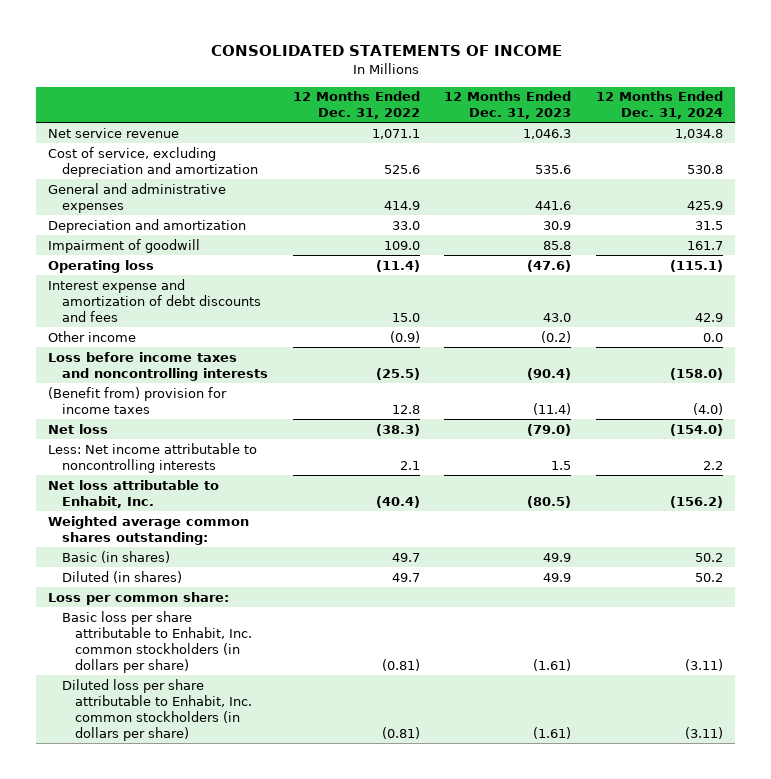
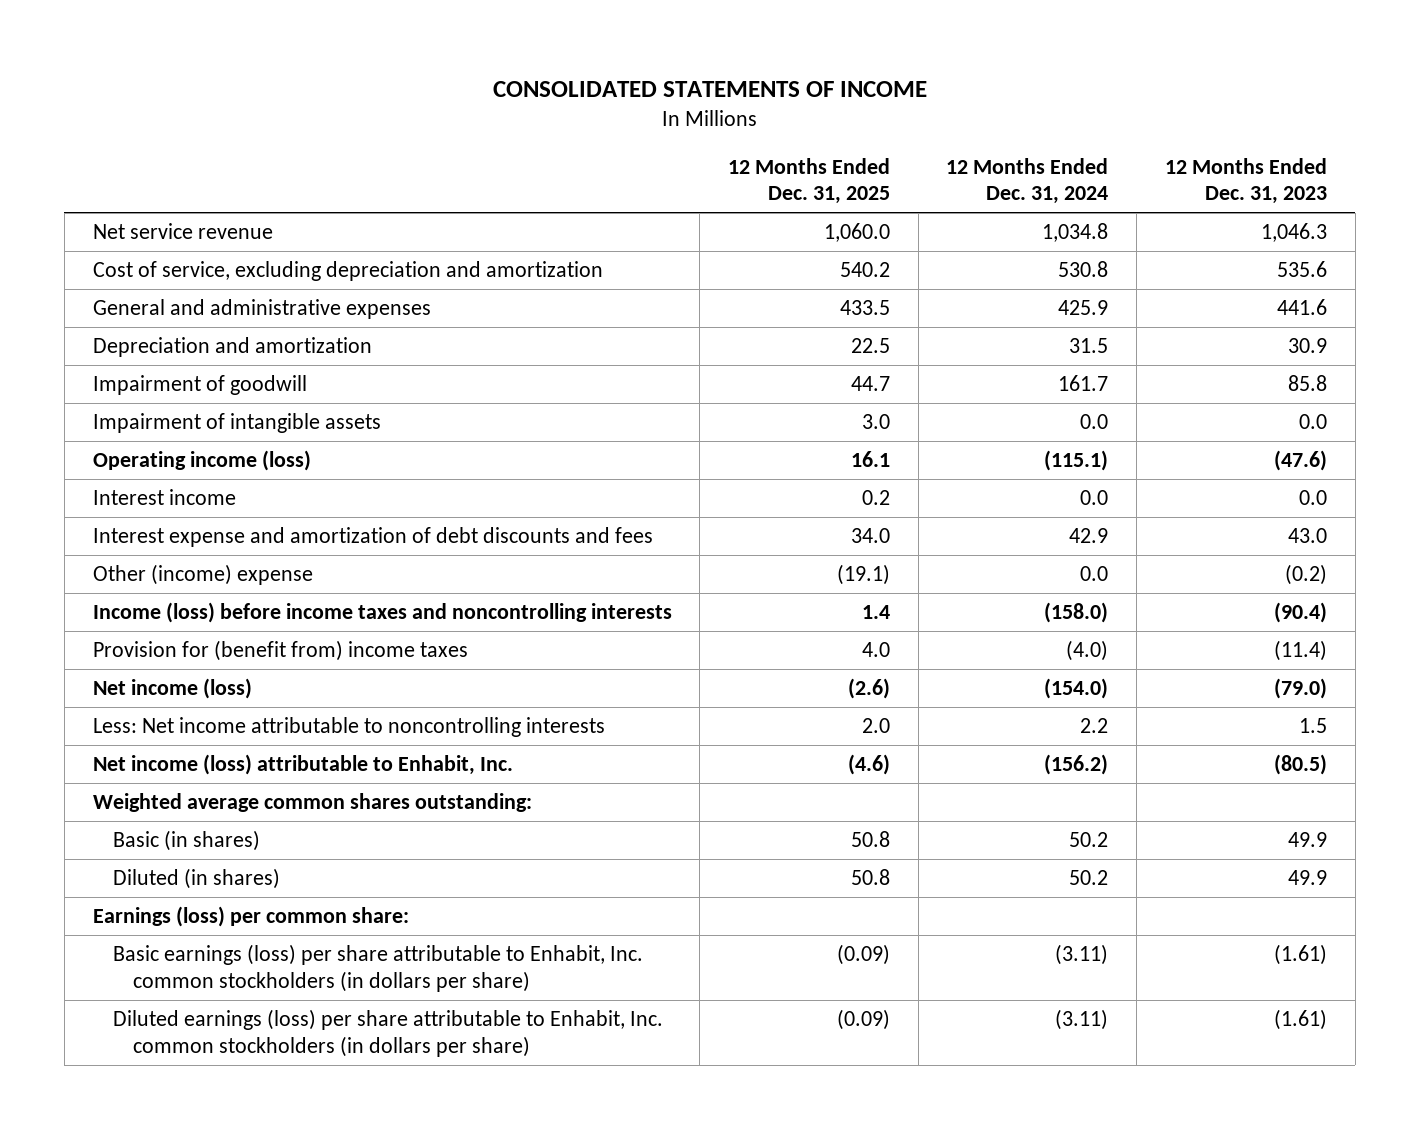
[292,91,420,120] 12 Months Ended Dec. 31, 2022 -> none
none -> [728,157,891,204] 12 Months Ended Dec. 31, 2025
none -> [92,413,381,434] Impairment of intangible assets
[48,259,155,273] Operating loss -> [92,450,311,472] Operating income (loss)
none -> [92,489,236,506] Interest income
[48,330,137,342] Other income -> [92,564,313,586] Other (income) expense
[48,351,268,381] Loss before income taxes and noncontrolling interests -> [92,602,672,624] Income (loss) before income taxes and noncontrolling interests
[48,386,228,414] (Benefit from) provision for income taxes -> [92,640,468,662] Provision for (benefit from) income taxes
[48,423,109,434] Net loss -> [92,678,252,700] Net income (loss)
[48,479,220,508] Net loss attributable to Enhabit, Inc. -> [92,754,513,776] Net income (loss) attributable to Enhabit, Inc.
[48,591,230,605] Loss per common share: -> [92,906,409,928] Earnings (loss) per common share:
[61,610,253,673] Basic loss per share attributable to Enhabit, Inc. common stockholders (in dollars per share) -> [112,944,643,992] Basic earnings (loss) per share attributable to Enhabit, Inc. common stockholders (in dollars per share)
[61,678,253,741] Diluted loss per share attributable to Enhabit, Inc. common stockholders (in dollars per share) -> [112,1009,663,1057] Diluted earnings (loss) per share attributable to Enhabit, Inc. common stockholders (in dollars per share)

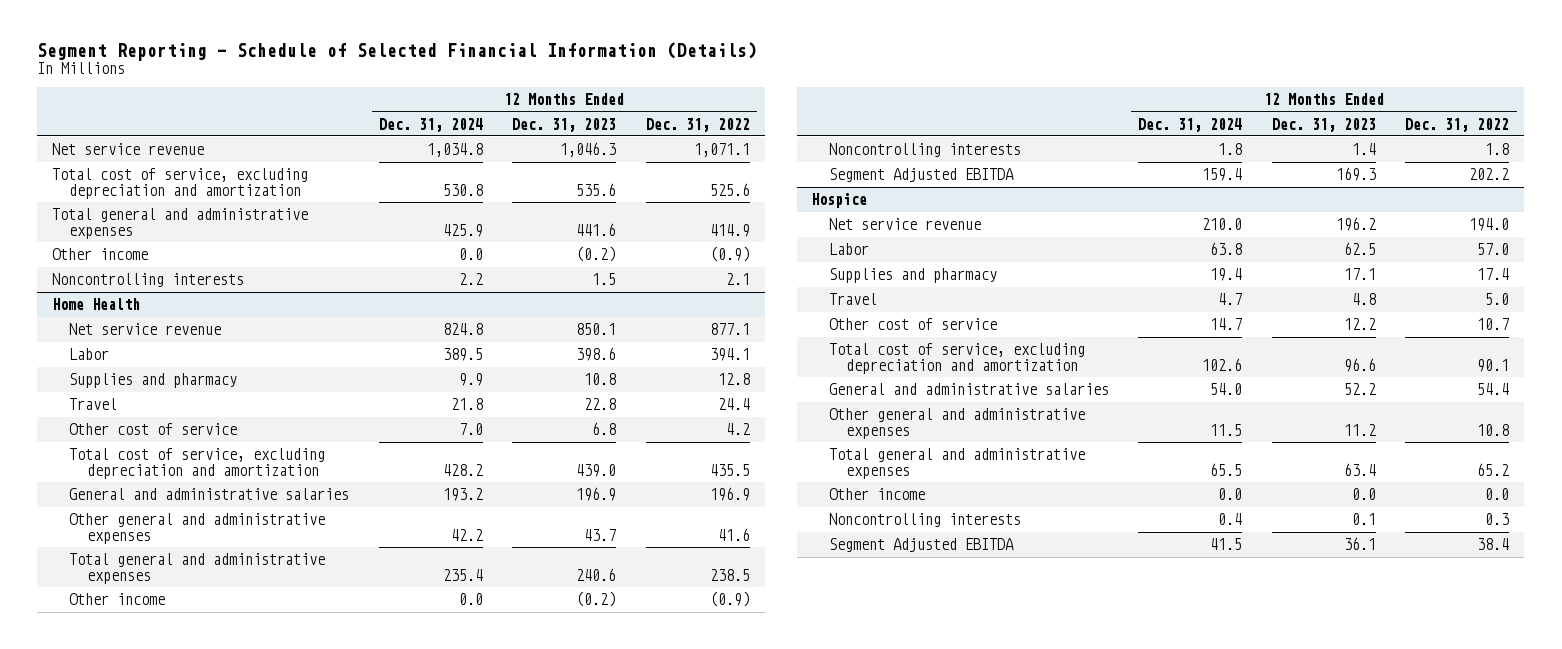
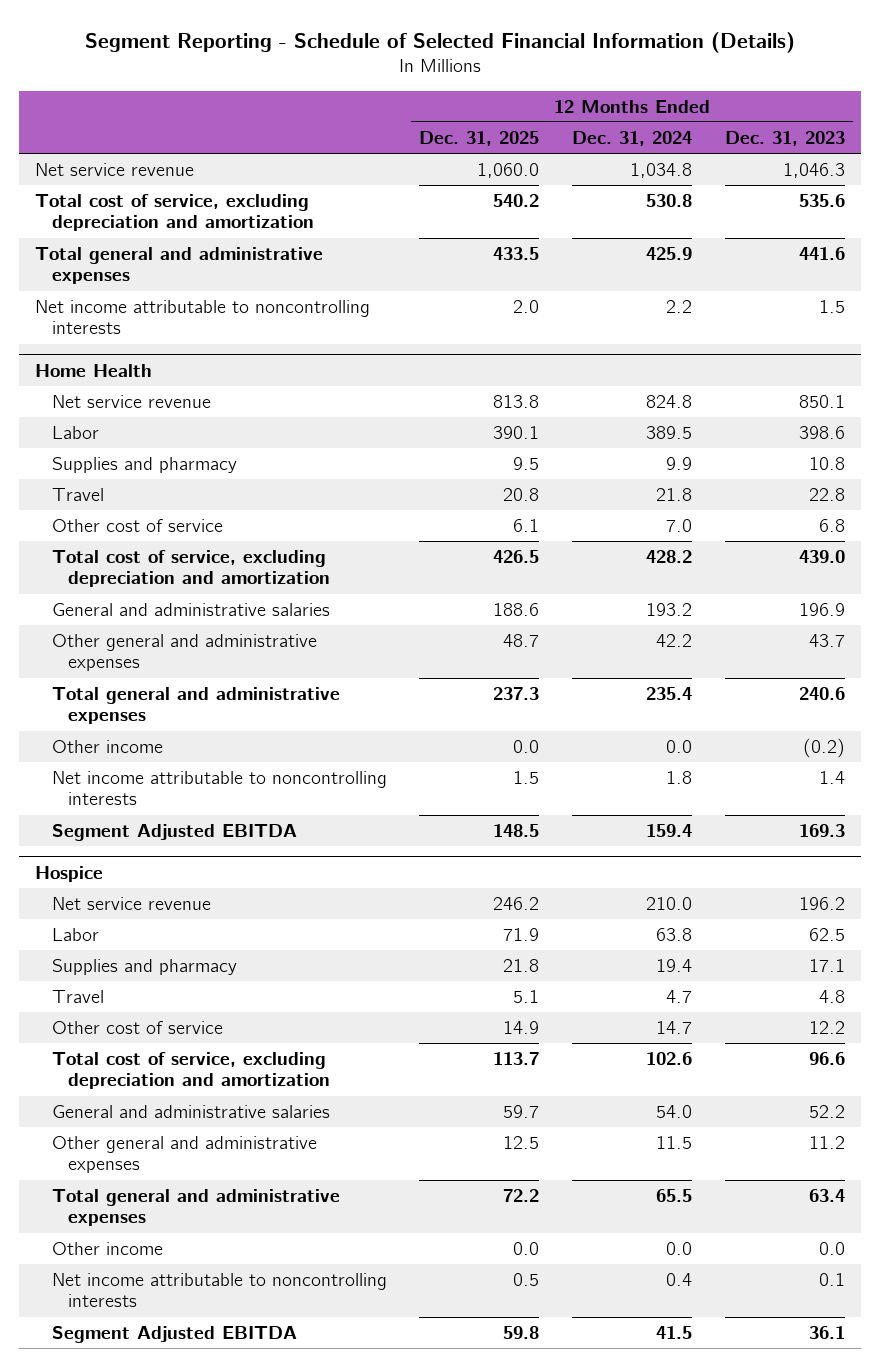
[646,117,751,132] Dec. 31, 2022 -> none
none -> [419,130,540,146] Dec. 31, 2025
[52,248,149,261] Other income -> none
[52,273,245,288] Noncontrolling interests -> [35,299,371,335] Net income attributable to noncontrolling interests
[828,143,1021,158] Noncontrolling interests -> [51,770,387,806] Net income attributable to noncontrolling interests
[828,513,1021,528] Noncontrolling interests -> [51,1272,387,1308] Net income attributable to noncontrolling interests

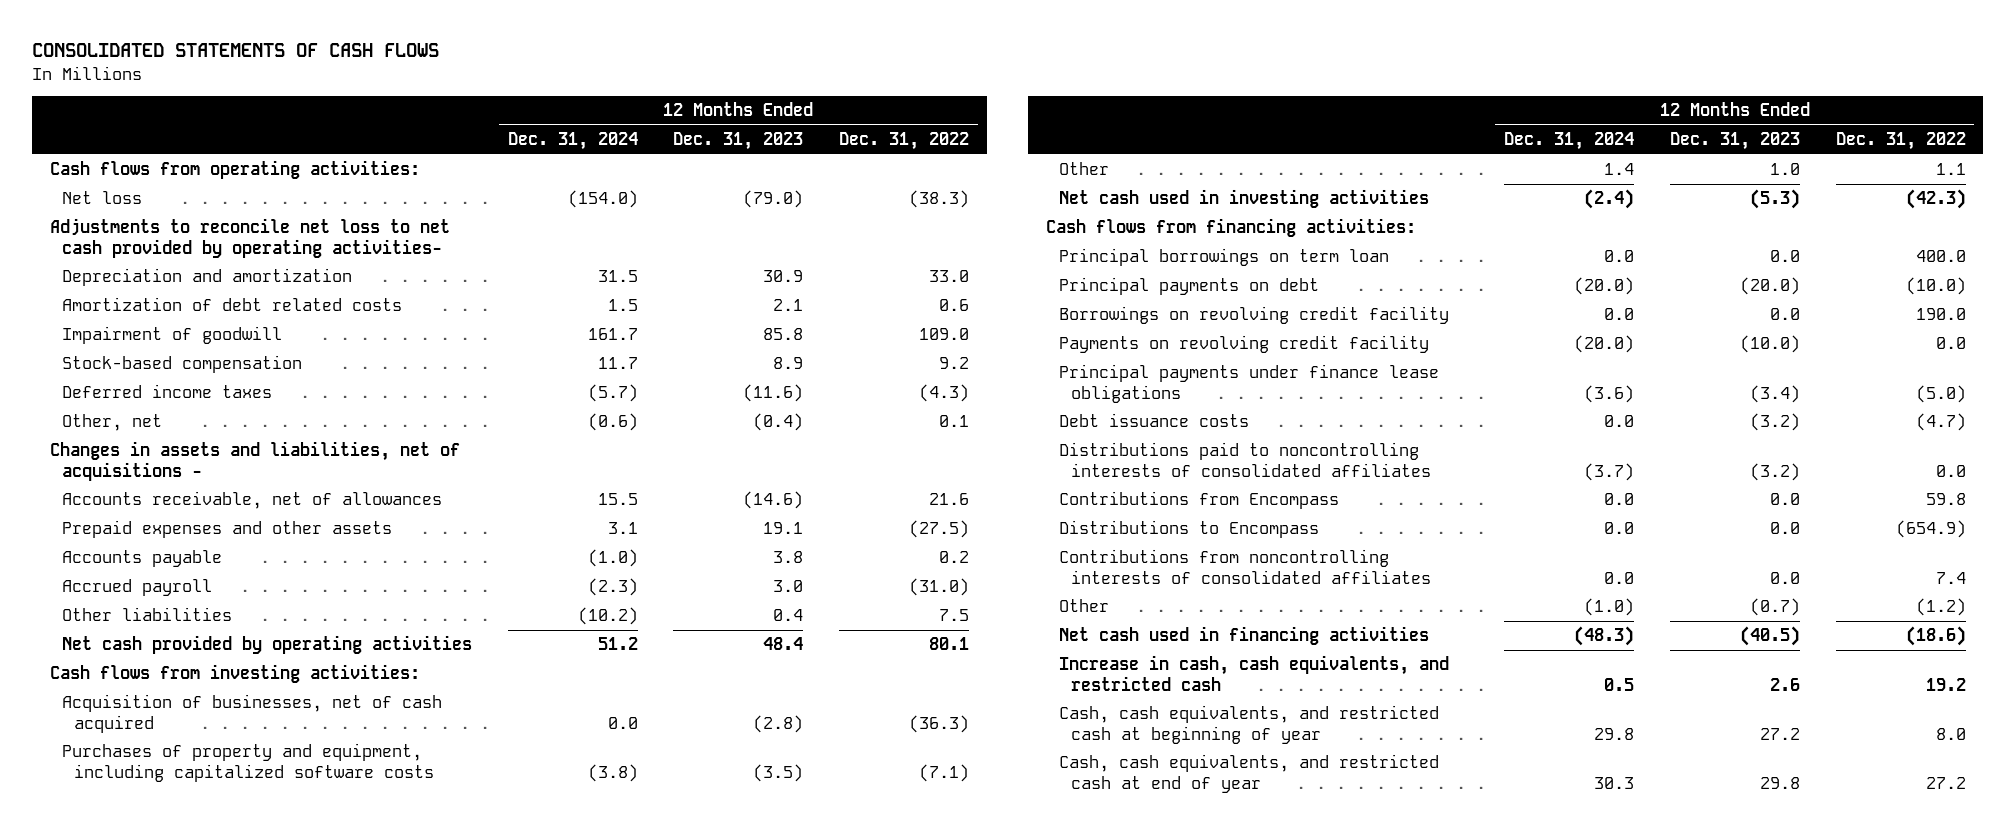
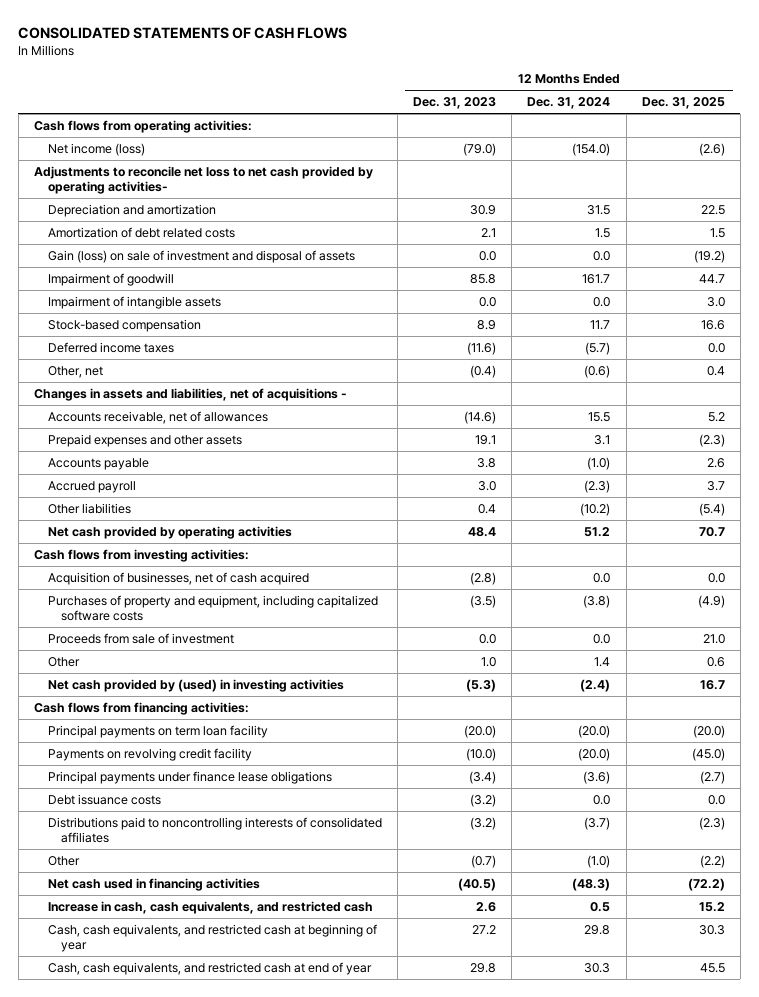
[839,132,970,151] Dec. 31, 2022 -> none
none -> [641,97,725,110] Dec. 31, 2025
[62,191,143,205] Net loss -> [47,142,145,156] Net income (loss)
none -> [47,249,355,263] Gain (loss) on sale of investment and disposal of assets
none -> [47,295,221,309] Impairment of intangible assets
none -> [47,632,234,644] Proceeds from sale of investment
[1058,189,1429,209] Net cash used in investing activities -> [47,678,344,692] Net cash provided by (used) in investing activities
[1058,248,1389,267] Principal borrowings on term loan -> none
[1058,306,1449,325] Borrowings on revolving credit facility -> none
[1058,277,1319,296] Principal payments on debt -> [47,724,268,738] Principal payments on term loan facility
[1058,491,1339,510] Contributions from Encompass -> none
[1058,520,1319,539] Distributions to Encompass -> none
[1058,549,1431,584] Contributions from noncontrolling interests of consolidated affiliates -> none

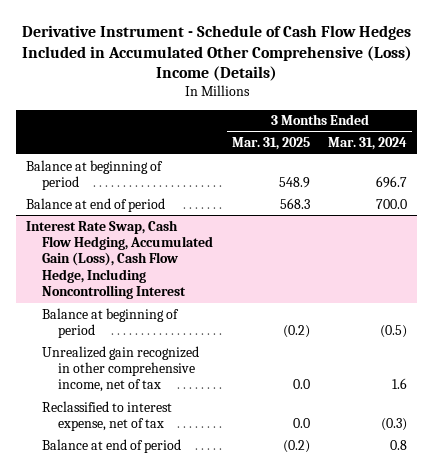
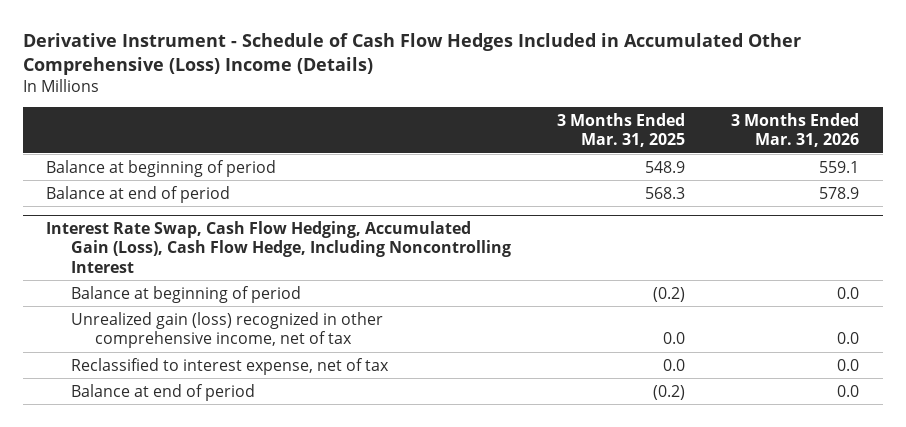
[328,137,408,151] Mar. 31, 2024 -> none
none -> [731,112,860,148] 3 Months Ended Mar. 31, 2026
[41,345,199,393] Unrealized gain recognized in other comprehensive income, net of tax -> [70,311,383,348] Unrealized gain (loss) recognized in other comprehensive income, net of tax

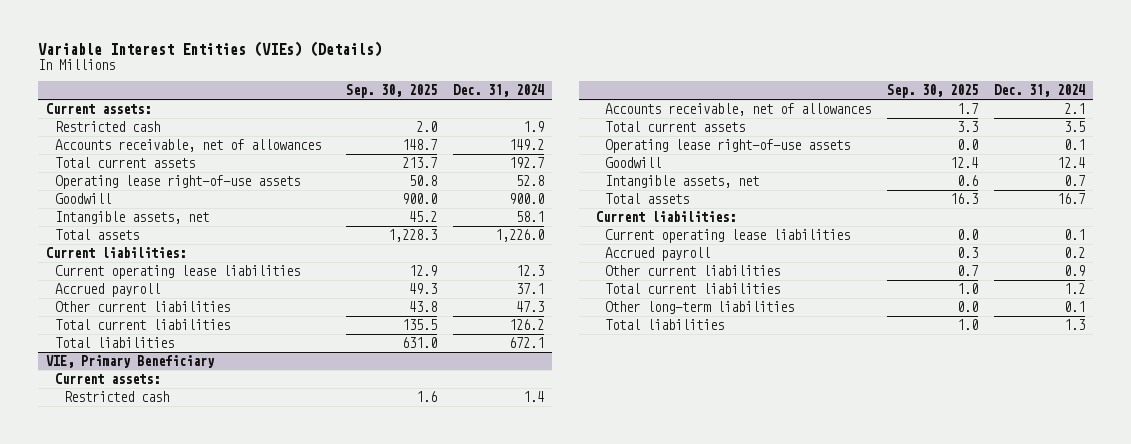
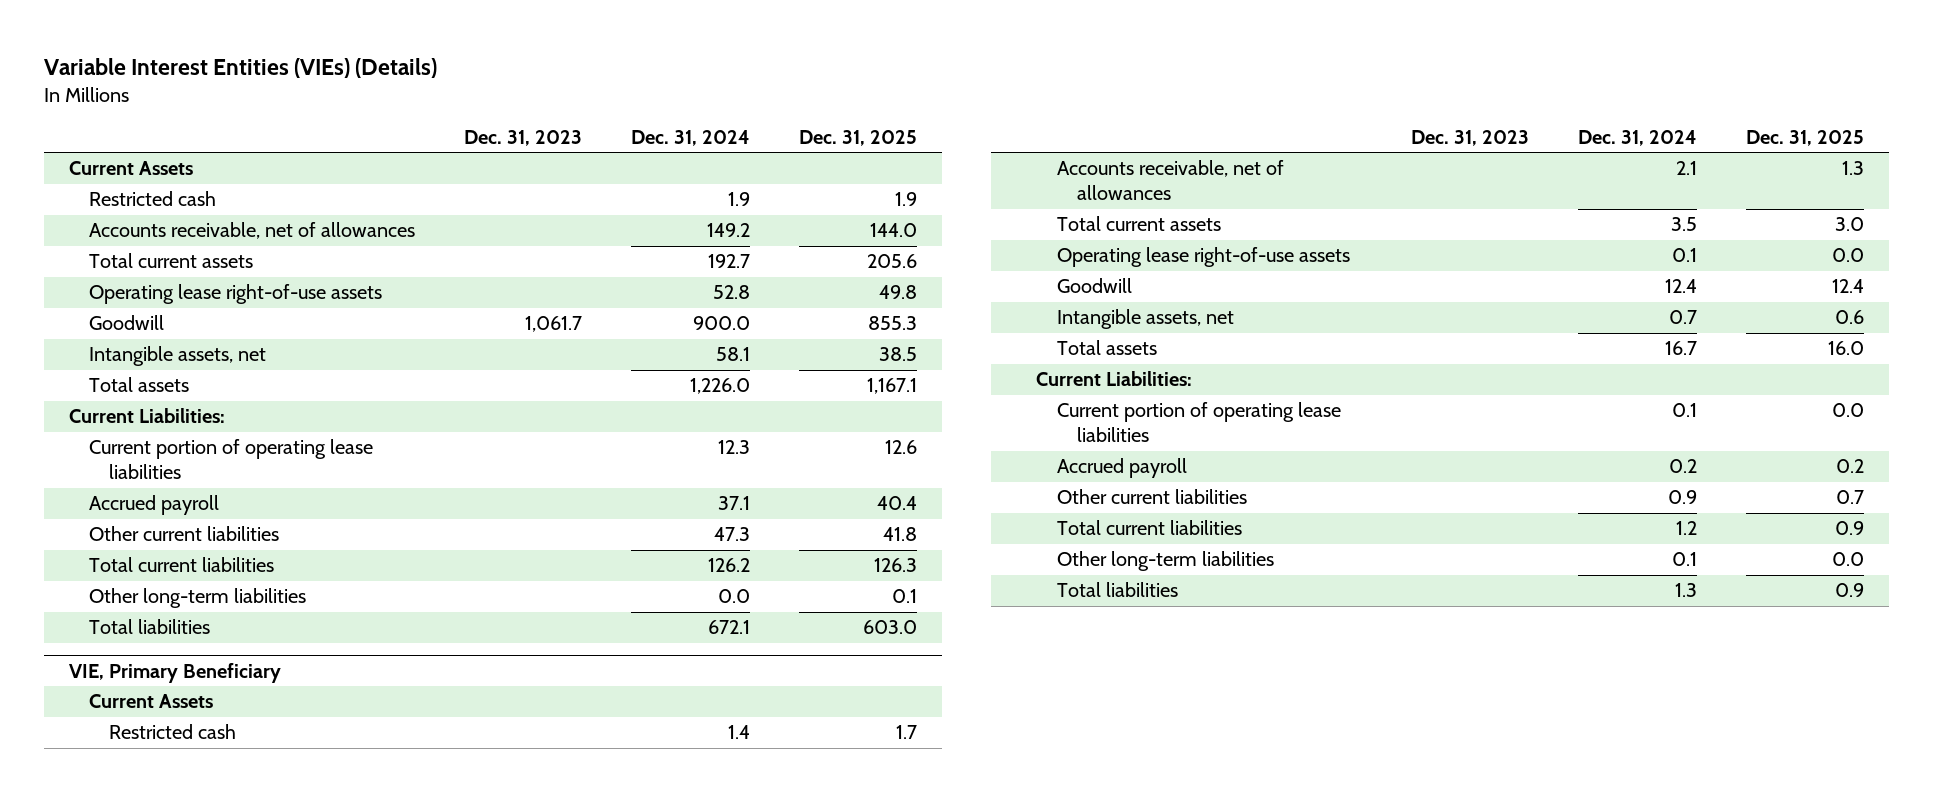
[346,84,438,99] Sep. 30, 2025 -> none
none -> [464,129,583,146] Dec. 31, 2023
none -> [799,129,918,146] Dec. 31, 2025
[46,103,152,115] Current assets: -> [68,161,193,176] Current Assets
[46,247,187,259] Current liabilities: -> [68,408,225,424] Current Liabilities:
[55,265,301,280] Current operating lease liabilities -> [89,439,374,480] Current portion of operating lease liabilities
none -> [89,588,307,609] Other long-term liabilities
[55,373,161,385] Current assets: -> [89,694,214,709] Current Assets
[596,211,737,223] Current liabilities: -> [1036,371,1193,387] Current Liabilities:
[605,229,851,244] Current operating lease liabilities -> [1056,402,1341,443] Current portion of operating lease liabilities

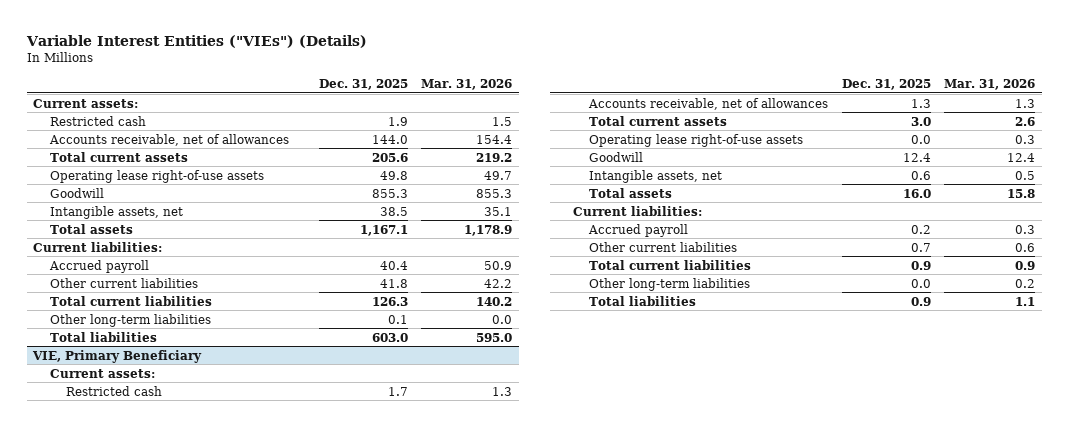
[44,57,438,78] Variable Interest Entities (VIEs) (Details) -> [25,34,367,48] Variable Interest Entities ("VIEs") (Details)
[464,129,583,146] Dec. 31, 2023 -> none
[631,129,751,146] Dec. 31, 2024 -> none
none -> [421,78,513,90] Mar. 31, 2026
[68,161,193,176] Current Assets -> [33,98,139,108] Current assets:
[89,439,374,480] Current portion of operating lease liabilities -> none
[68,408,225,424] Current Liabilities: -> [33,241,163,252] Current liabilities:
[89,694,214,709] Current Assets -> [49,368,155,378] Current assets:
[1056,402,1341,443] Current portion of operating lease liabilities -> none
[1036,371,1193,387] Current Liabilities: -> [572,205,702,216] Current liabilities:

